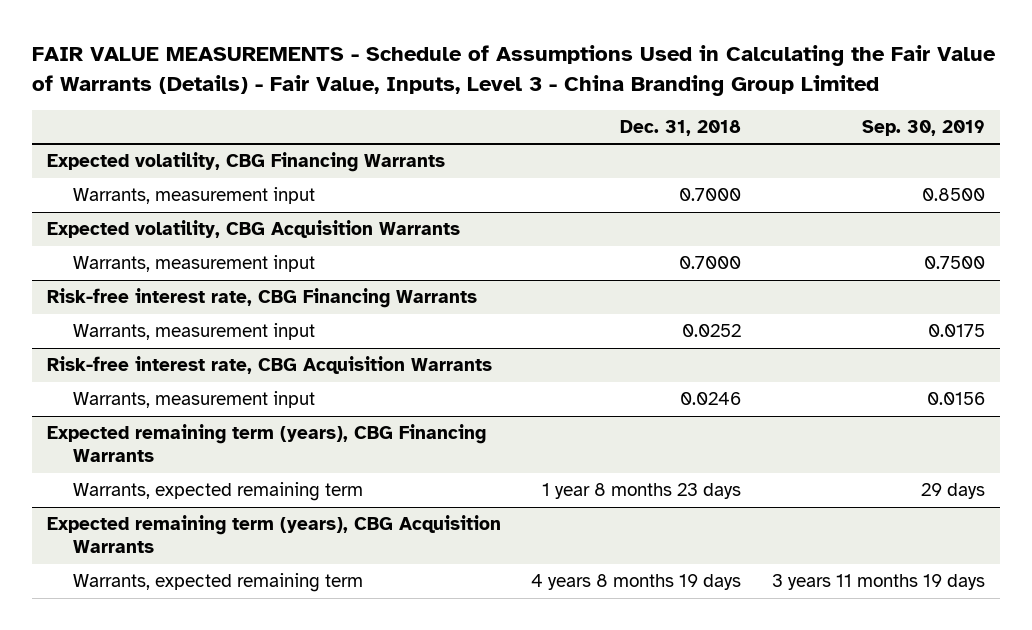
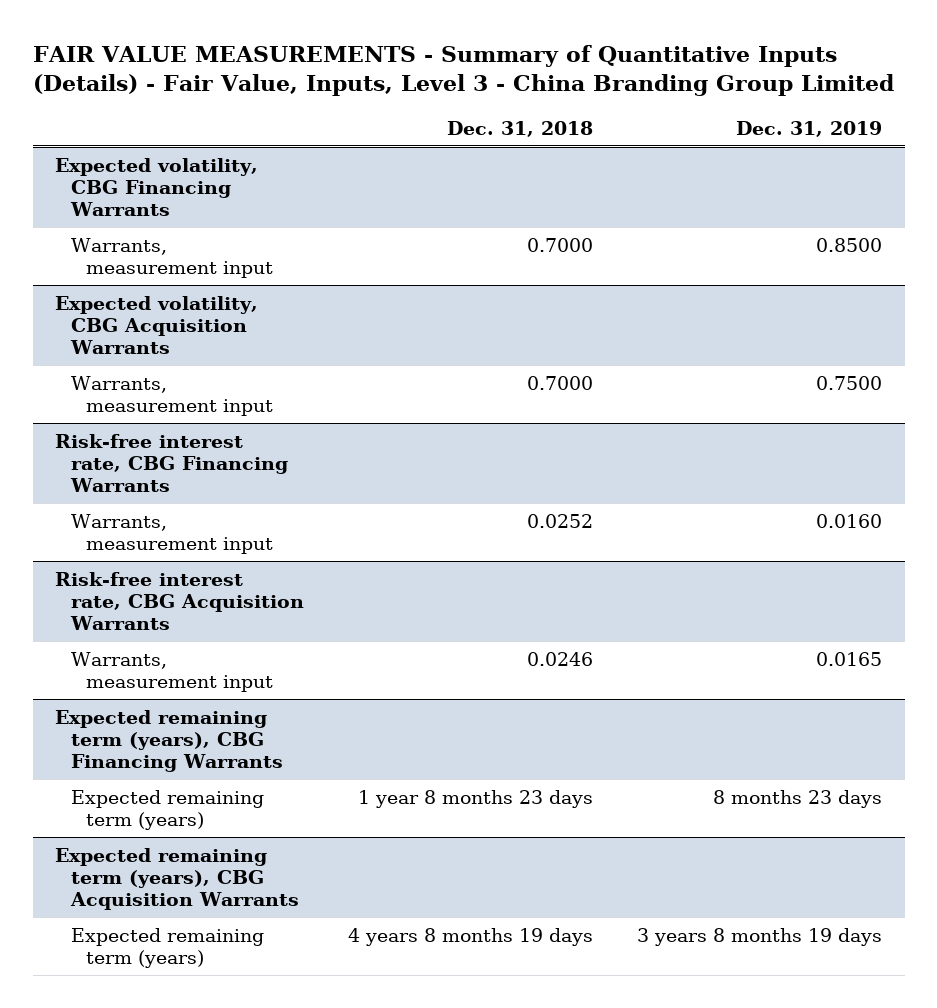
[31,45,996,96] FAIR VALUE MEASUREMENTS - Schedule of Assumptions Used in Calculating the Fair Value of Warrants (Details) - Fair Value, Inputs, Level 3 - China Branding Group Limited -> [32,44,894,97] FAIR VALUE MEASUREMENTS - Summary of Quantitative Inputs (Details) - Fair Value, Inputs, Level 3 - China Branding Group Limited
[862,119,986,136] Sep. 30, 2019 -> none
none -> [736,120,883,137] Dec. 31, 2019
[73,482,364,502] Warrants, expected remaining term -> [70,789,264,830] Expected remaining term (years)
[73,573,364,593] Warrants, expected remaining term -> [70,927,264,968] Expected remaining term (years)

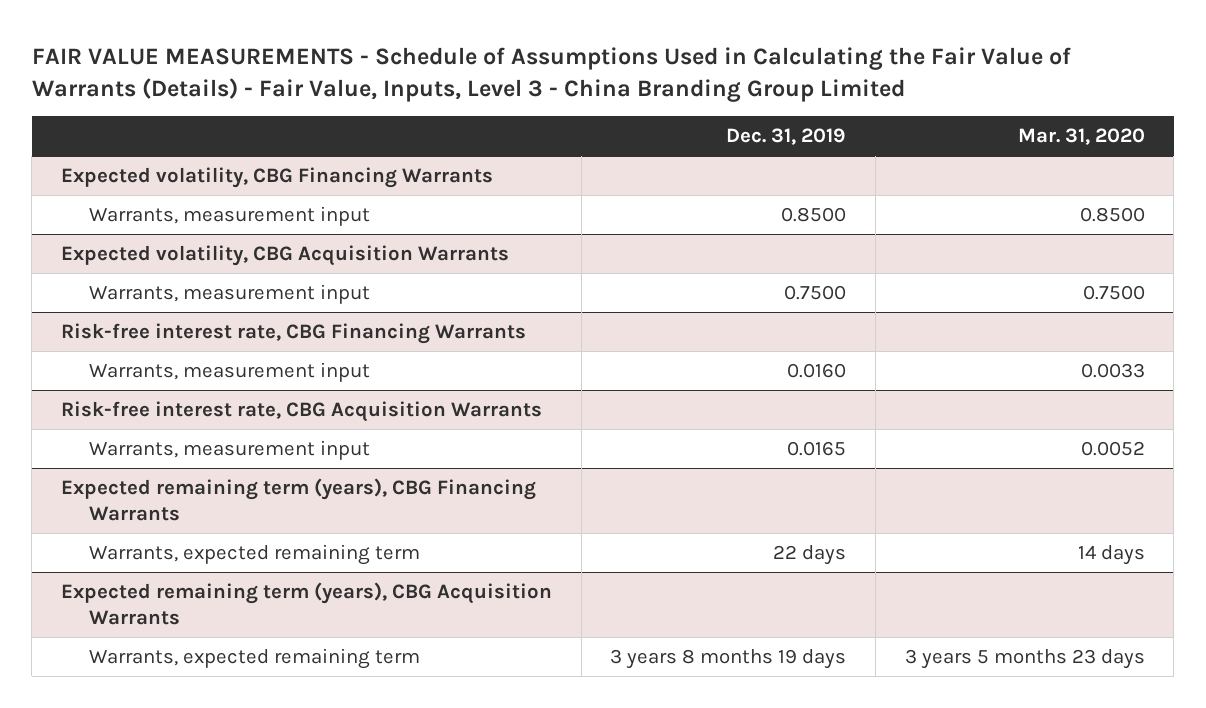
[32,44,894,97] FAIR VALUE MEASUREMENTS - Summary of Quantitative Inputs (Details) - Fair Value, Inputs, Level 3 - China Branding Group Limited -> [31,46,1071,102] FAIR VALUE MEASUREMENTS - Schedule of Assumptions Used in Calculating the Fair Value of Warrants (Details) - Fair Value, Inputs, Level 3 - China Branding Group Limited
[446,120,593,137] Dec. 31, 2018 -> none
none -> [1017,128,1145,146] Mar. 31, 2020
[70,789,264,830] Expected remaining term (years) -> [88,544,420,566] Warrants, expected remaining term
[713,789,883,808] 8 months 23 days -> [773,545,847,566] 22 days
[70,927,264,968] Expected remaining term (years) -> [88,648,420,670] Warrants, expected remaining term

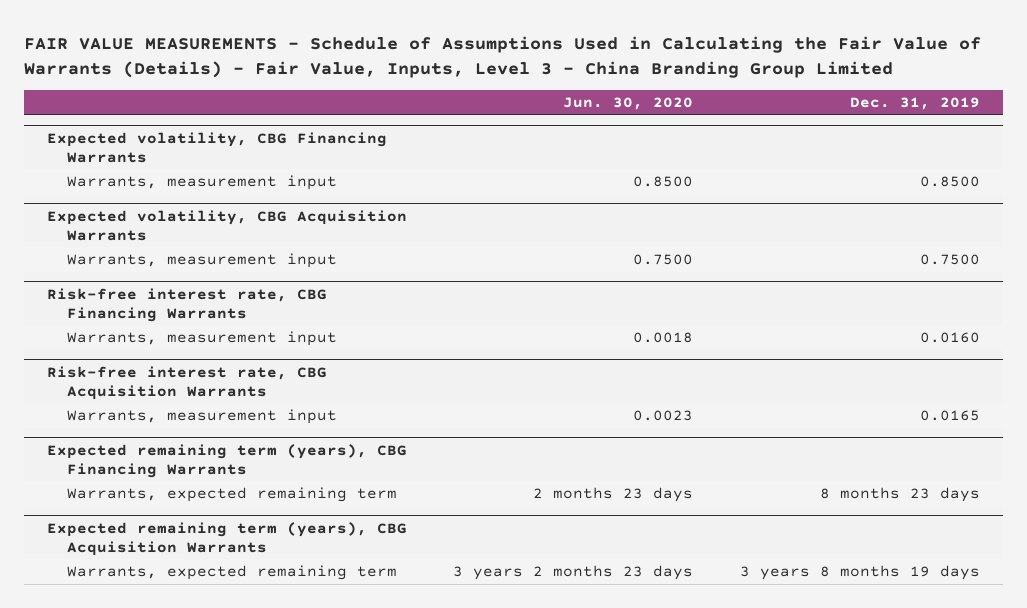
[1017,128,1145,146] Mar. 31, 2020 -> none
none -> [563,96,694,110] Jun. 30, 2020
[773,545,847,566] 22 days -> [819,487,980,503] 8 months 23 days

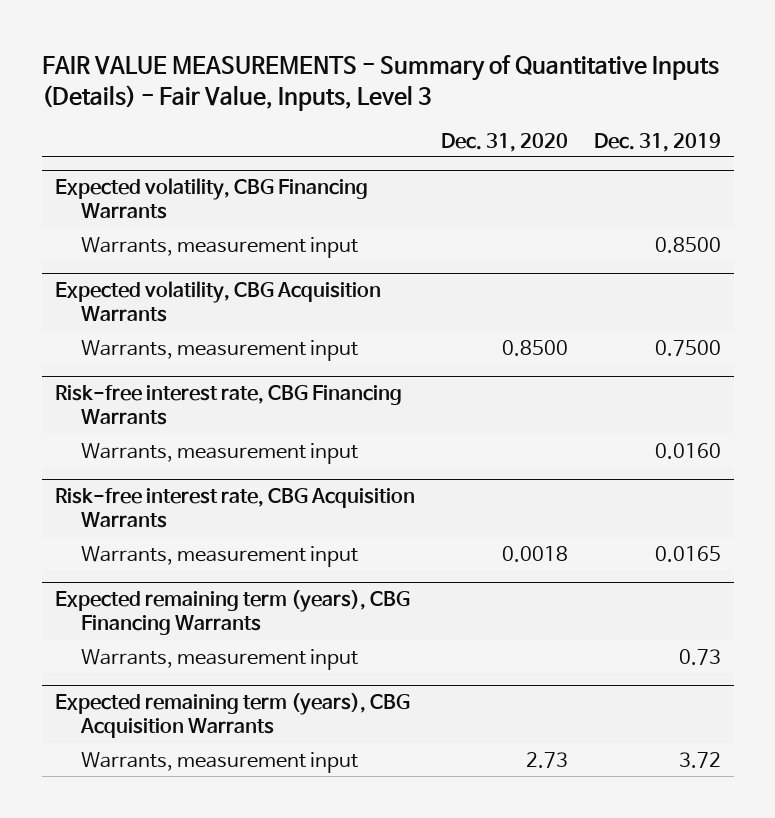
[23,35,981,78] FAIR VALUE MEASUREMENTS - Schedule of Assumptions Used in Calculating the Fair Value of Warrants (Details) - Fair Value, Inputs, Level 3 - China Branding Group Limited -> [41,54,719,111] FAIR VALUE MEASUREMENTS - Summary of Quantitative Inputs (Details) - Fair Value, Inputs, Level 3
[563,96,694,110] Jun. 30, 2020 -> none
none -> [440,132,568,152] Dec. 31, 2020
[66,487,397,503] Warrants, expected remaining term -> none
none -> [81,648,359,670] Warrants, measurement input
[66,565,397,581] Warrants, expected remaining term -> none
none -> [81,751,359,773] Warrants, measurement input

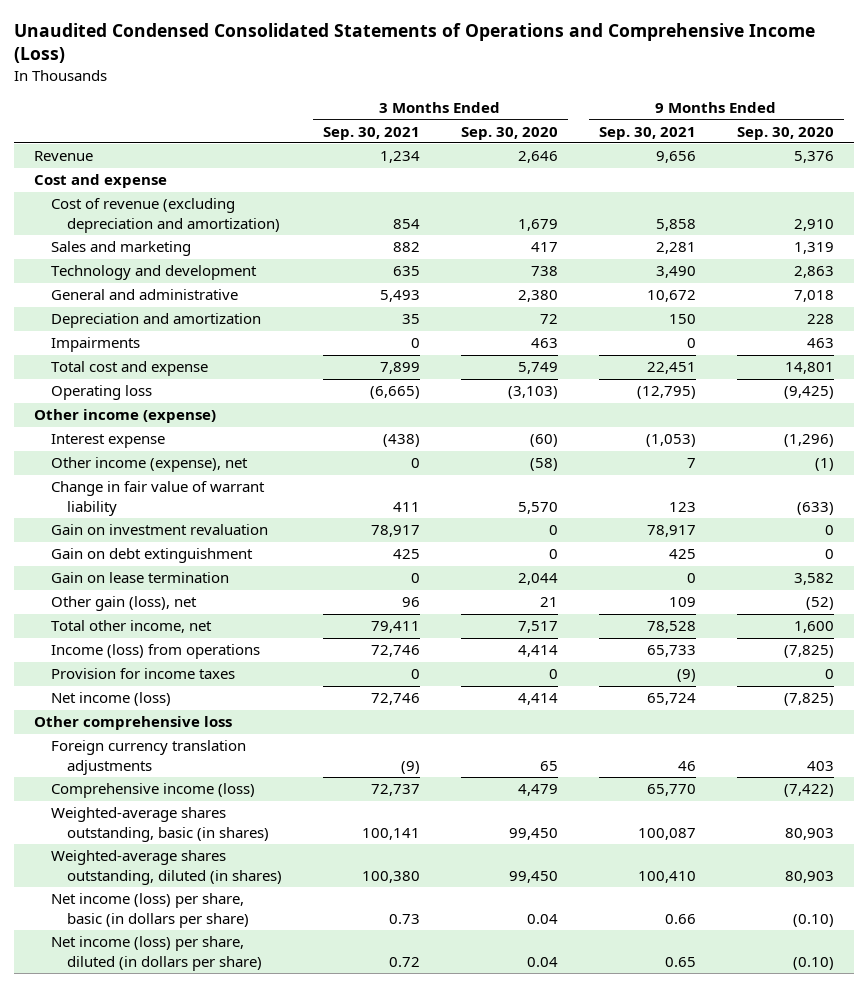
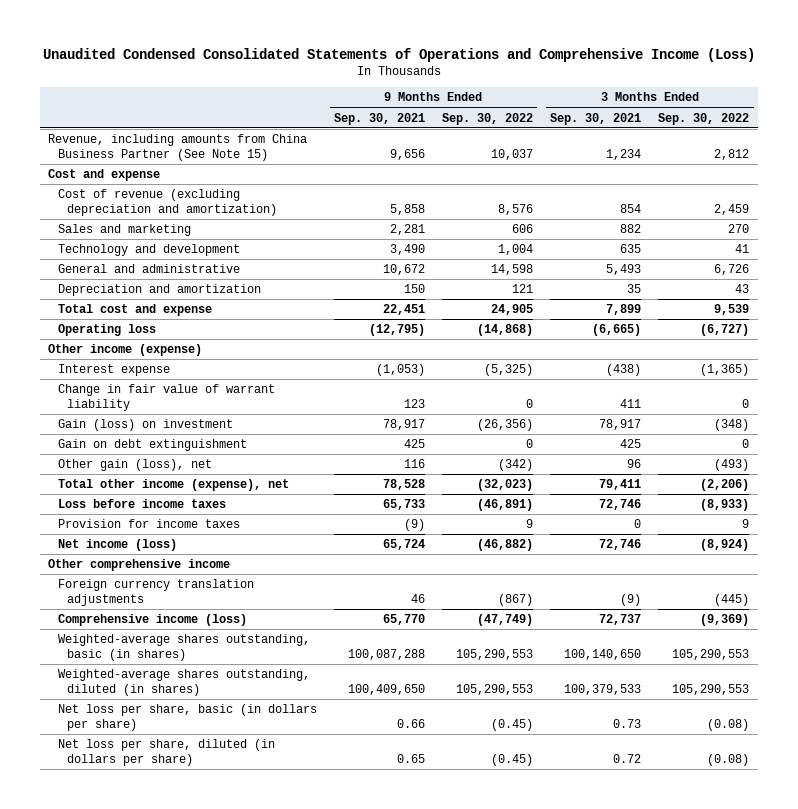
[460,126,558,140] Sep. 30, 2020 -> none
[736,126,834,140] Sep. 30, 2020 -> none
none -> [442,112,534,125] Sep. 30, 2022
none -> [658,112,750,125] Sep. 30, 2022
[34,151,94,162] Revenue -> [48,134,308,161] Revenue, including amounts from China Business Partner (See Note 15)
[50,337,140,353] Impairments -> none
[50,457,248,473] Other income (expense), net -> none
[50,524,268,536] Gain on investment revaluation -> [57,419,233,432] Gain (loss) on investment
[50,572,229,584] Gain on lease termination -> none
[668,597,696,608] 109 -> [403,459,425,469] 116
[50,620,212,634] Total other income, net -> [57,479,289,492] Total other income (expense), net
[50,644,260,660] Income (loss) from operations -> [57,499,226,509] Loss before income taxes
[34,716,233,731] Other comprehensive loss -> [48,559,231,572] Other comprehensive income
[361,827,420,840] 100,141 -> [564,648,642,660] 100,140,650
[637,827,696,840] 100,087 -> [347,648,425,660] 100,087,288
[361,870,420,883] 100,380 -> [564,683,642,695] 100,379,533
[637,870,696,883] 100,410 -> [347,683,425,695] 100,409,650
[50,893,249,928] Net income (loss) per share, basic (in dollars per share) -> [57,704,317,731] Net loss per share, basic (in dollars per share)
[50,936,262,971] Net income (loss) per share, diluted (in dollars per share) -> [57,739,275,766] Net loss per share, diluted (in dollars per share)

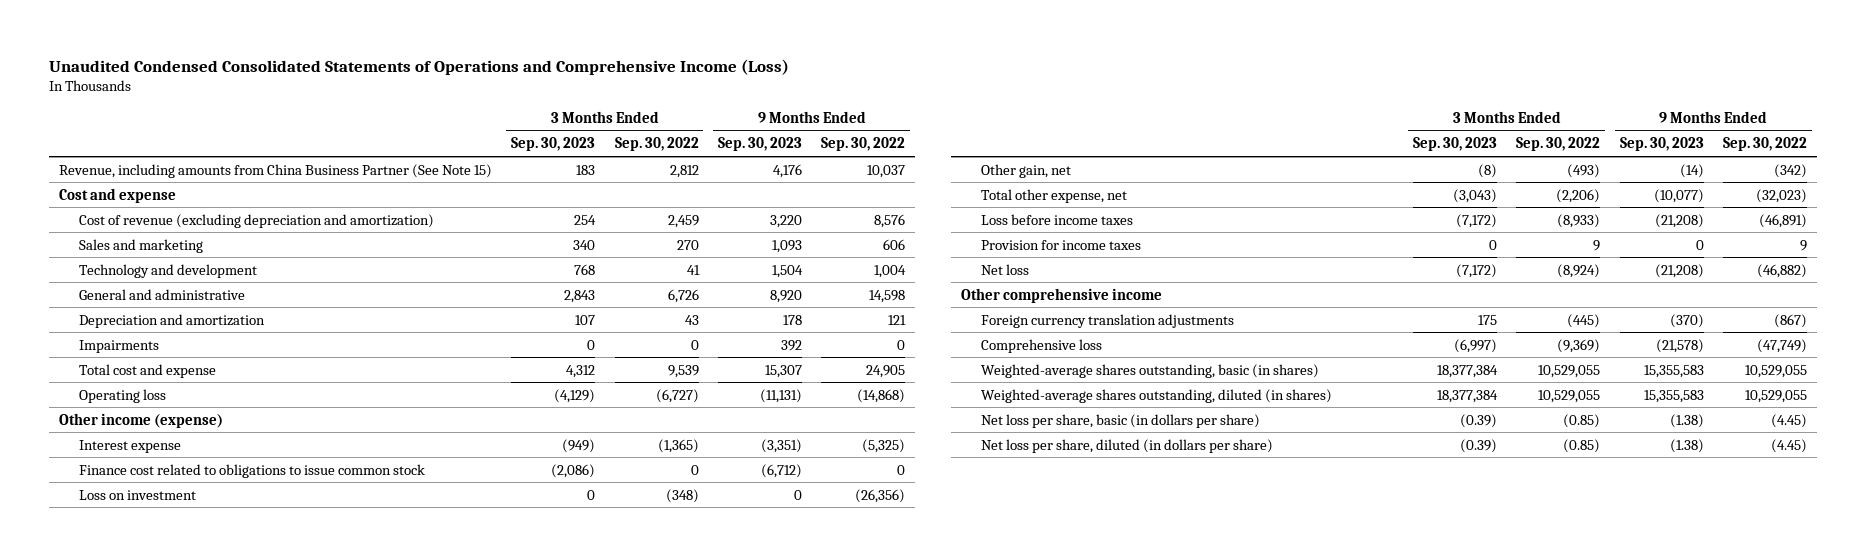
[333,112,425,125] Sep. 30, 2021 -> none
[550,112,642,125] Sep. 30, 2021 -> none
none -> [511,137,596,152] Sep. 30, 2023
none -> [717,137,802,152] Sep. 30, 2023
none -> [79,339,160,353] Impairments
[57,384,275,411] Change in fair value of warrant liability -> none
[57,439,247,452] Gain on debt extinguishment -> none
none -> [79,463,426,478] Finance cost related to obligations to issue common stock
[57,419,233,432] Gain (loss) on investment -> [79,489,197,500] Loss on investment
[57,459,212,472] Other gain (loss), net -> [980,163,1071,178] Other gain, net
[57,479,289,492] Total other income (expense), net -> [980,188,1127,203] Total other expense, net
[57,539,177,552] Net income (loss) -> [980,263,1029,275] Net loss
[57,614,247,627] Comprehensive income (loss) -> [980,338,1102,353] Comprehensive loss
[456,648,534,660] 105,290,553 -> [1744,364,1807,378] 10,529,055
[672,648,750,660] 105,290,553 -> [1538,364,1601,378] 10,529,055
[456,683,534,695] 105,290,553 -> [1744,389,1807,403] 10,529,055
[672,683,750,695] 105,290,553 -> [1538,389,1601,403] 10,529,055
[491,718,534,731] (0.45) -> [1770,413,1807,428] (4.45)
[707,718,750,731] (0.08) -> [1563,413,1601,428] (0.85)
[491,753,534,766] (0.45) -> [1770,438,1807,453] (4.45)
[707,753,750,766] (0.08) -> [1563,438,1601,453] (0.85)

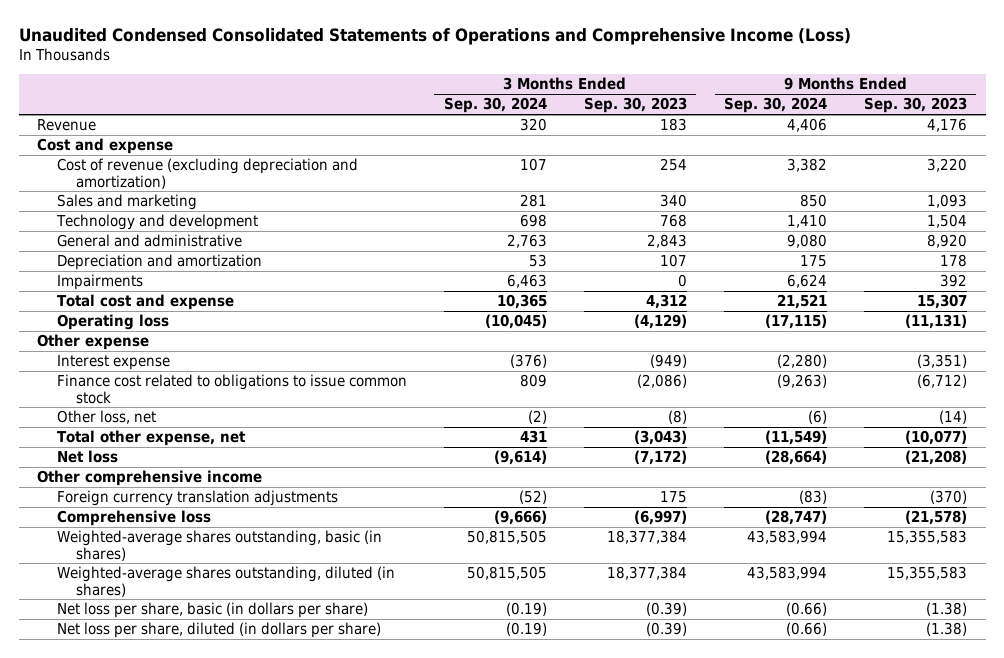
[614,137,699,152] Sep. 30, 2022 -> none
[821,137,906,152] Sep. 30, 2022 -> none
none -> [443,97,547,114] Sep. 30, 2024
none -> [723,97,827,114] Sep. 30, 2024
[58,163,492,178] Revenue, including amounts from China Business Partner (See Note 15) -> [37,119,97,132] Revenue
[58,412,223,428] Other income (expense) -> [37,334,150,351] Other expense
[79,489,197,500] Loss on investment -> none
[980,163,1071,178] Other gain, net -> [56,410,156,425] Other loss, net
[980,213,1133,225] Loss before income taxes -> none
[980,239,1141,250] Provision for income taxes -> none

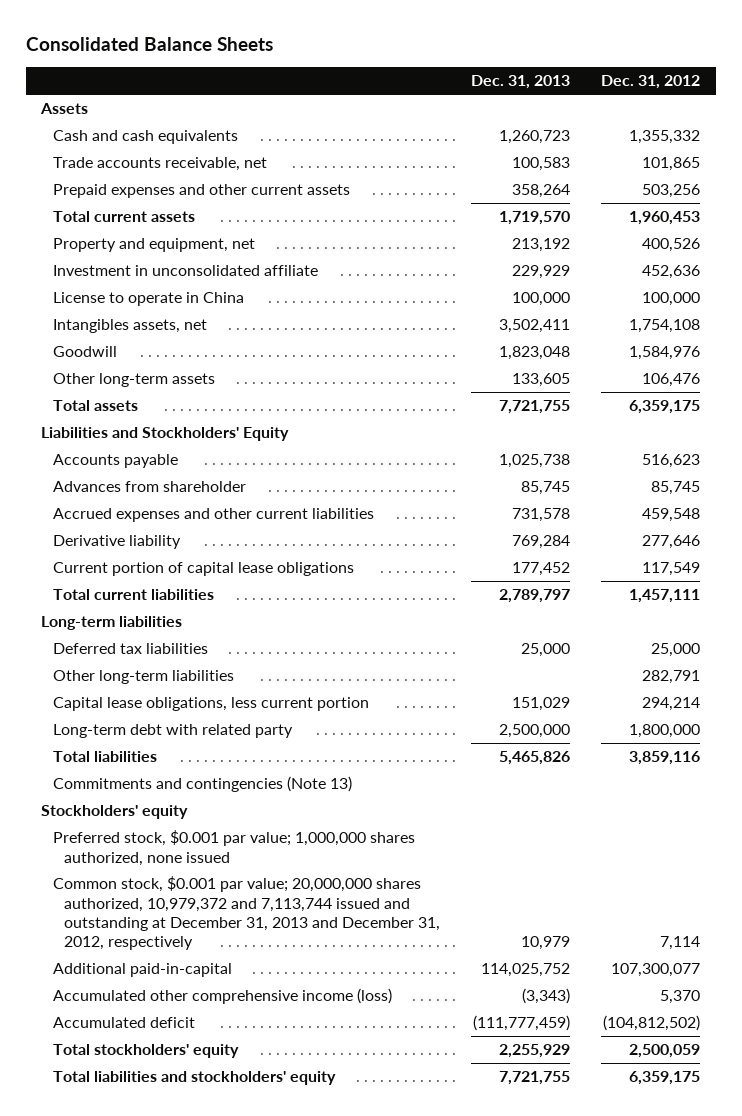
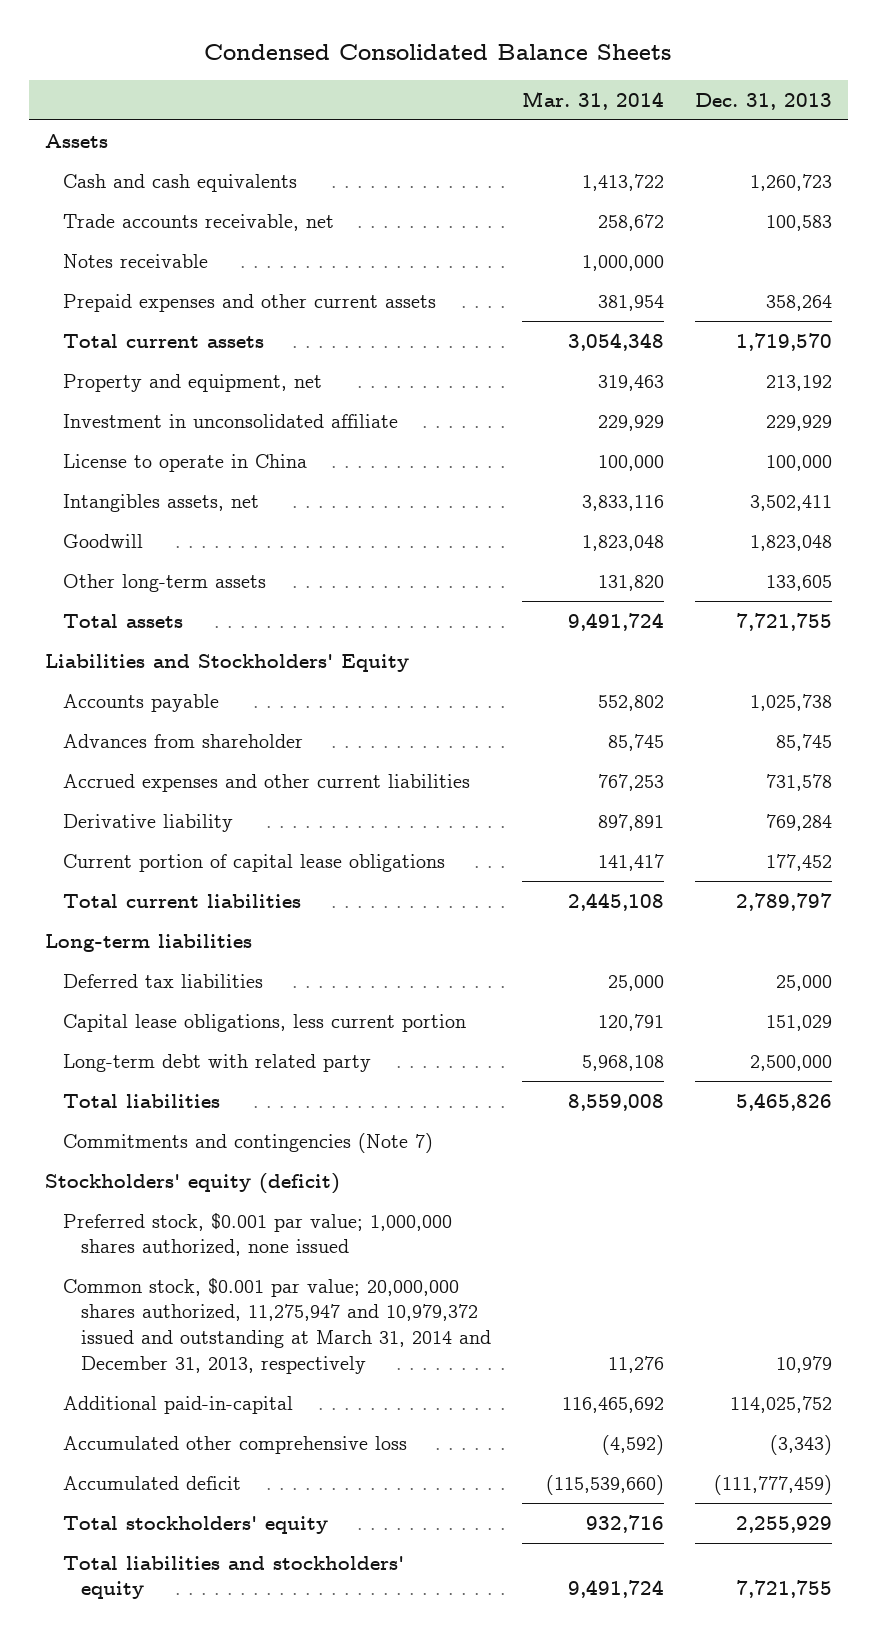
[25,36,273,51] Consolidated Balance Sheets -> [204,44,672,61] Condensed Consolidated Balance Sheets
[601,75,701,90] Dec. 31, 2012 -> none
none -> [521,90,664,110] Mar. 31, 2014
none -> [62,253,208,268] Notes receivable
[52,670,234,685] Other long-term liabilities -> none
[52,776,352,793] Commitments and contingencies (Note 13) -> [62,1132,433,1153] Commitments and contingencies (Note 7)
[41,805,189,820] Stockholders' equity -> [44,1172,340,1194] Stockholders' equity (deficit)
[52,876,441,951] Common stock, $0.001 par value; 20,000,000 shares authorized, 10,979,372 and 7,113,744 issued and outstanding at December 31, 2013 and December 31, 2012, respectively -> [62,1277,491,1374] Common stock, $0.001 par value; 20,000,000 shares authorized, 11,275,947 and 10,979,372 issued and outstanding at March 31, 2014 and December 31, 2013, respectively
[52,988,392,1005] Accumulated other comprehensive income (loss) -> [62,1435,407,1454] Accumulated other comprehensive loss

